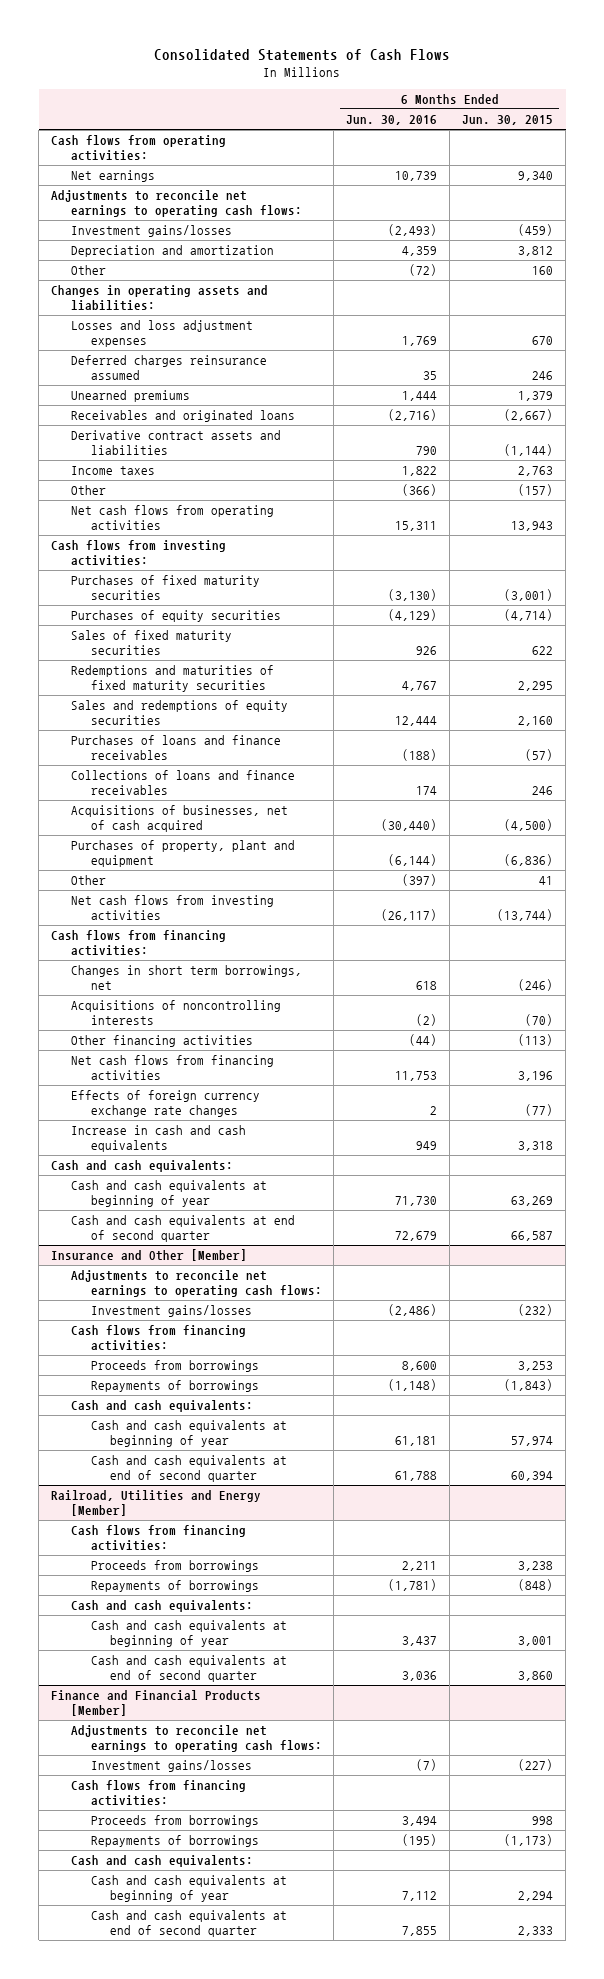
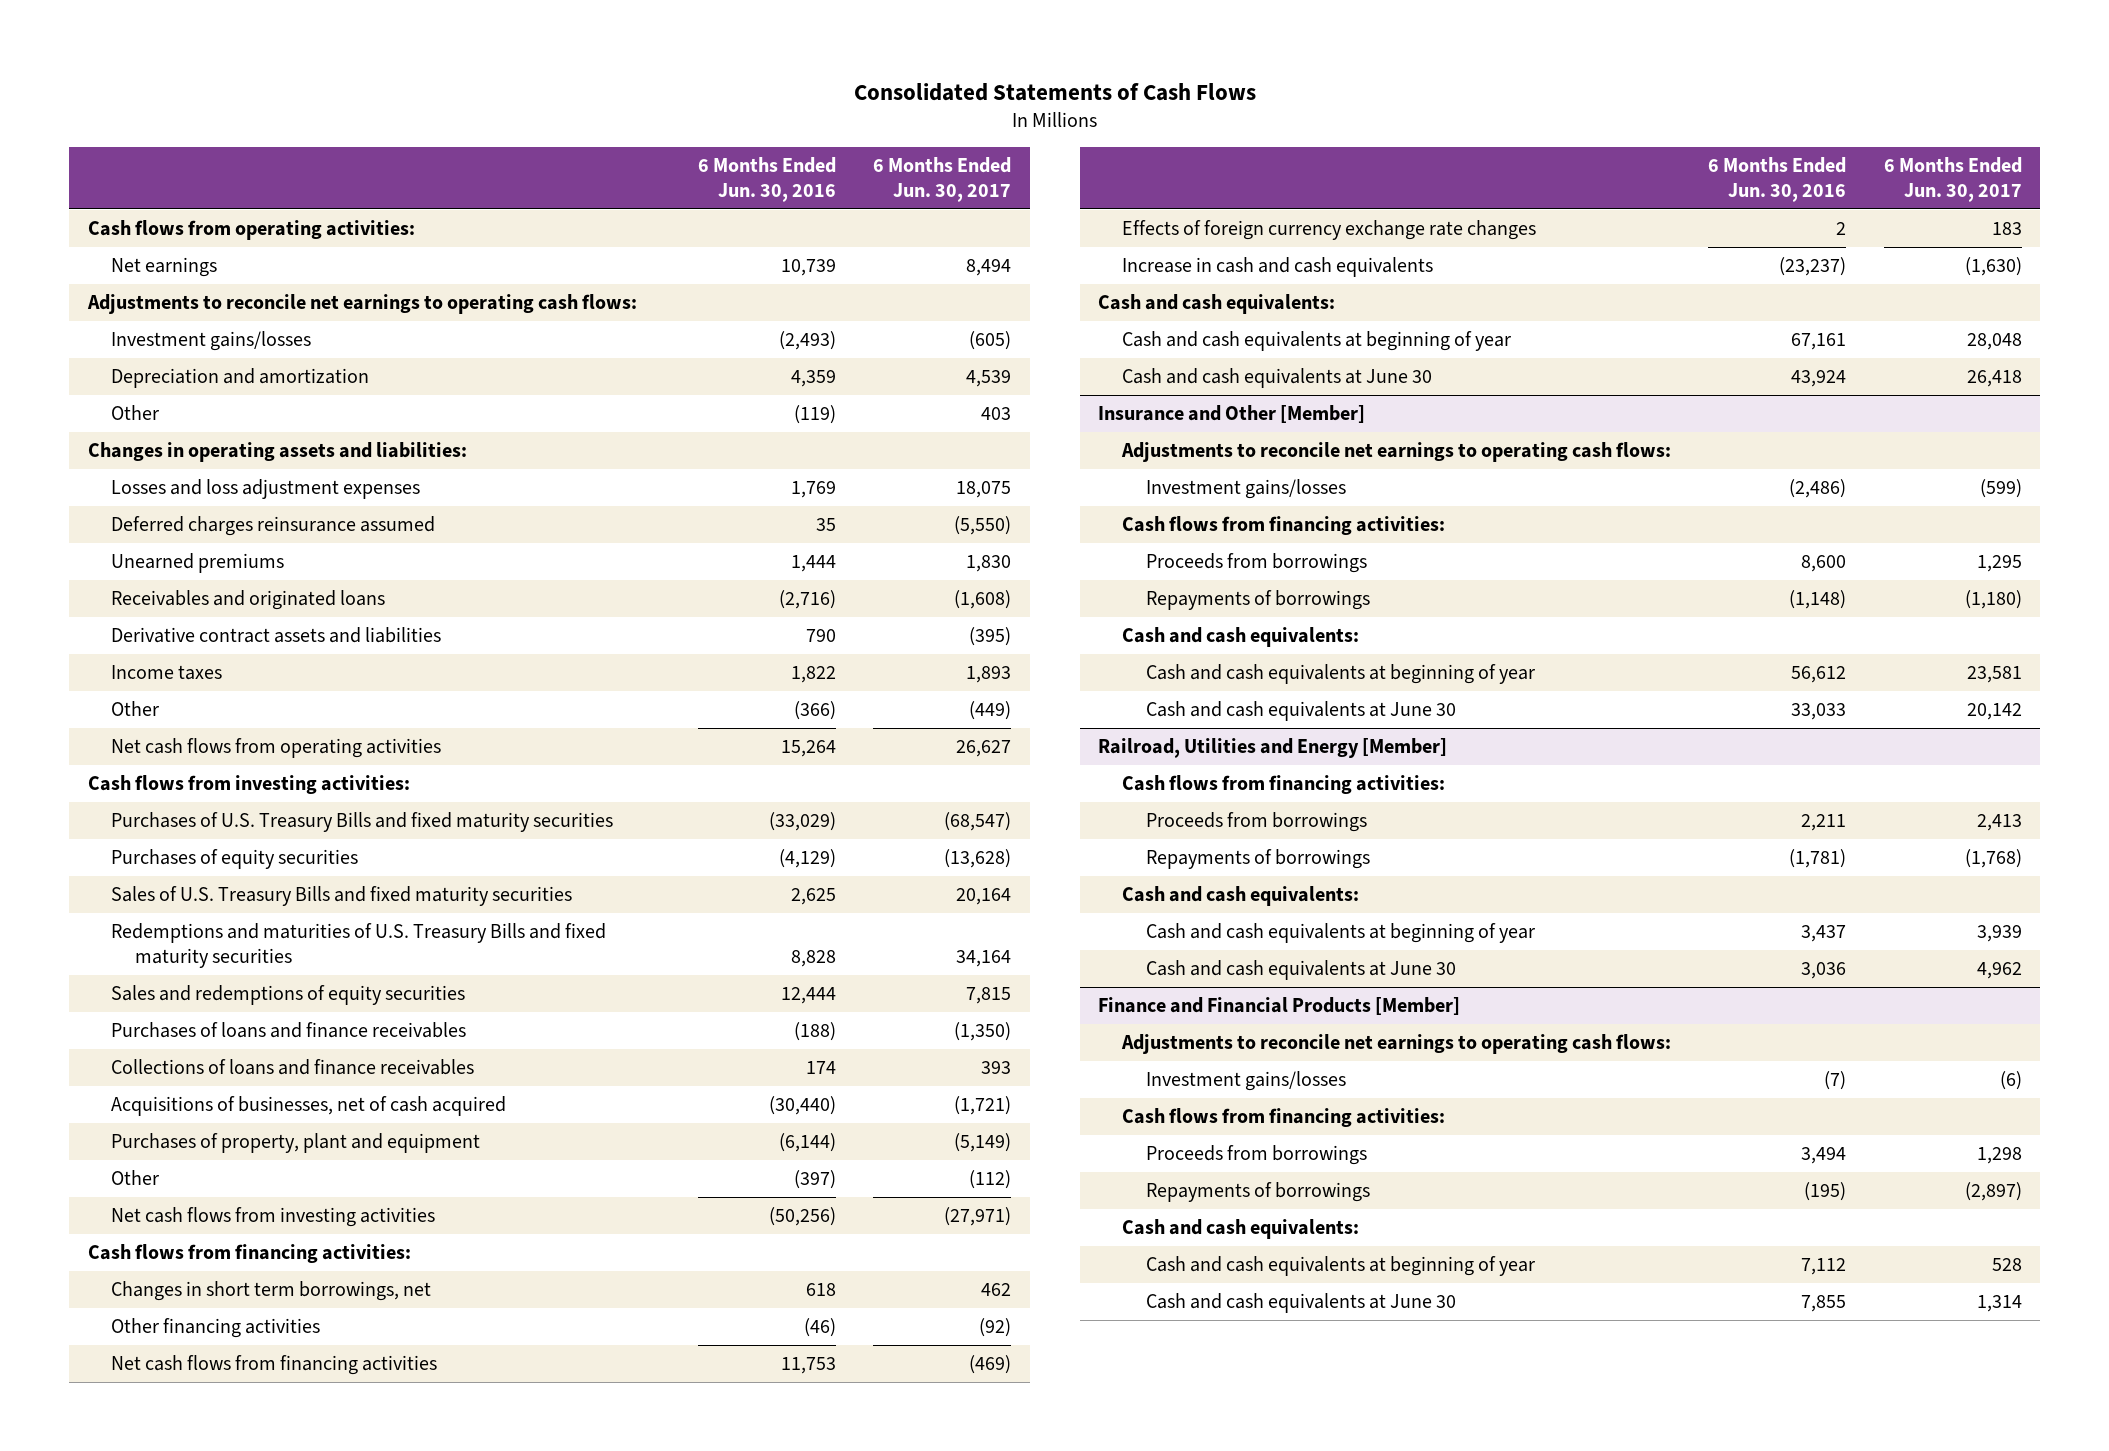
[462,115,554,126] Jun. 30, 2015 -> none
none -> [873,156,1012,202] 6 Months Ended Jun. 30, 2017
[409,264,438,277] (72) -> [793,404,836,424] (119)
[395,521,438,532] 15,311 -> [780,739,836,757] 15,264
[70,575,260,601] Purchases of fixed maturity securities -> [111,811,614,832] Purchases of U.S. Treasury Bills and fixed maturity securities
[388,589,438,602] (3,130) -> [768,811,836,831] (33,029)
[70,630,232,656] Sales of fixed maturity securities -> [111,885,573,906] Sales of U.S. Treasury Bills and fixed maturity securities
[416,646,438,656] 926 -> [790,887,836,905] 2,625
[70,665,274,693] Redemptions and maturities of fixed maturity securities -> [111,922,607,969] Redemptions and maturities of U.S. Treasury Bills and fixed maturity securities
[402,681,438,692] 4,767 -> [790,950,836,968] 8,828
[381,909,438,922] (26,117) -> [768,1206,836,1226] (50,256)
[70,1000,281,1026] Acquisitions of noncontrolling interests -> none
[409,1034,438,1047] (44) -> [803,1317,836,1337] (46)
[416,1141,438,1151] 949 -> [1779,256,1847,276] (23,237)
[395,1196,438,1207] 71,730 -> [1791,332,1847,350] 67,161
[70,1215,295,1243] Cash and cash equivalents at end of second quarter -> [1121,367,1432,388] Cash and cash equivalents at June 30
[395,1231,438,1242] 72,679 -> [1791,369,1847,387] 43,924
[395,1436,438,1447] 61,181 -> [1791,665,1847,683] 56,612
[90,1455,287,1483] Cash and cash equivalents at end of second quarter -> [1145,700,1456,721] Cash and cash equivalents at June 30
[395,1471,438,1482] 61,788 -> [1791,702,1847,720] 33,033
[90,1655,287,1683] Cash and cash equivalents at end of second quarter -> [1145,959,1456,980] Cash and cash equivalents at June 30
[90,1910,287,1938] Cash and cash equivalents at end of second quarter -> [1145,1292,1456,1313] Cash and cash equivalents at June 30

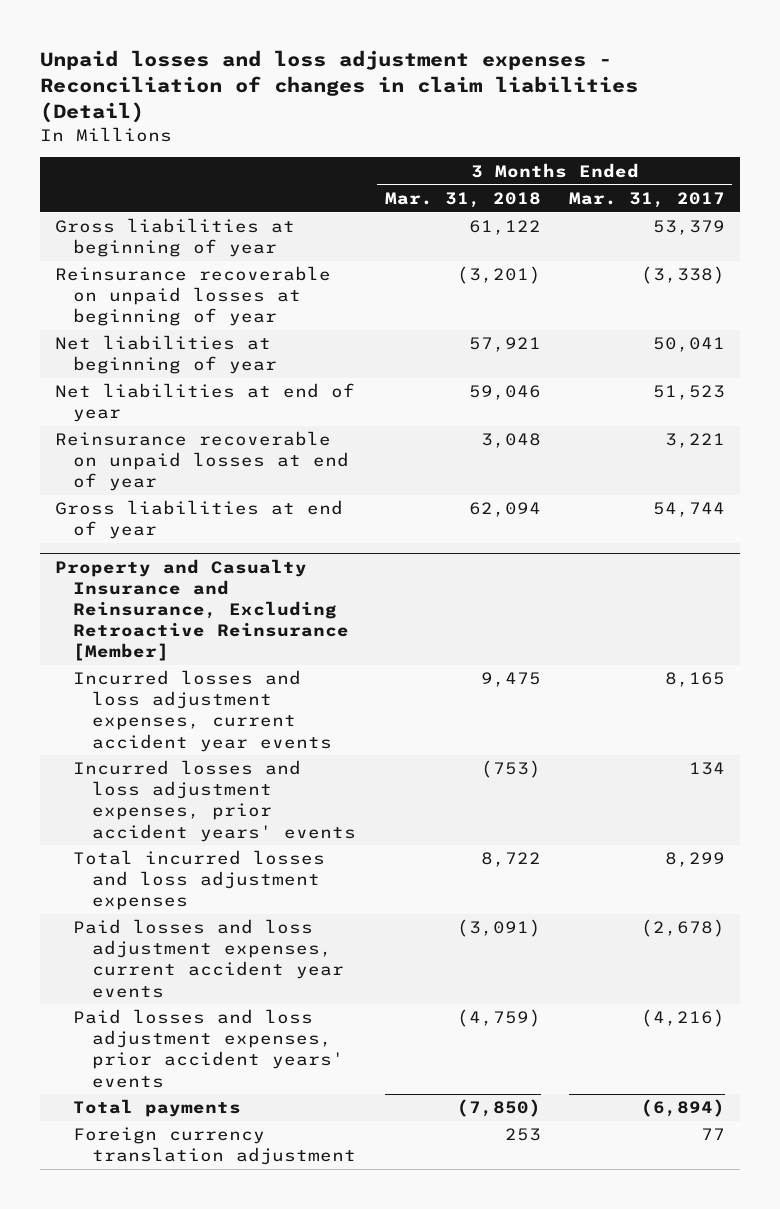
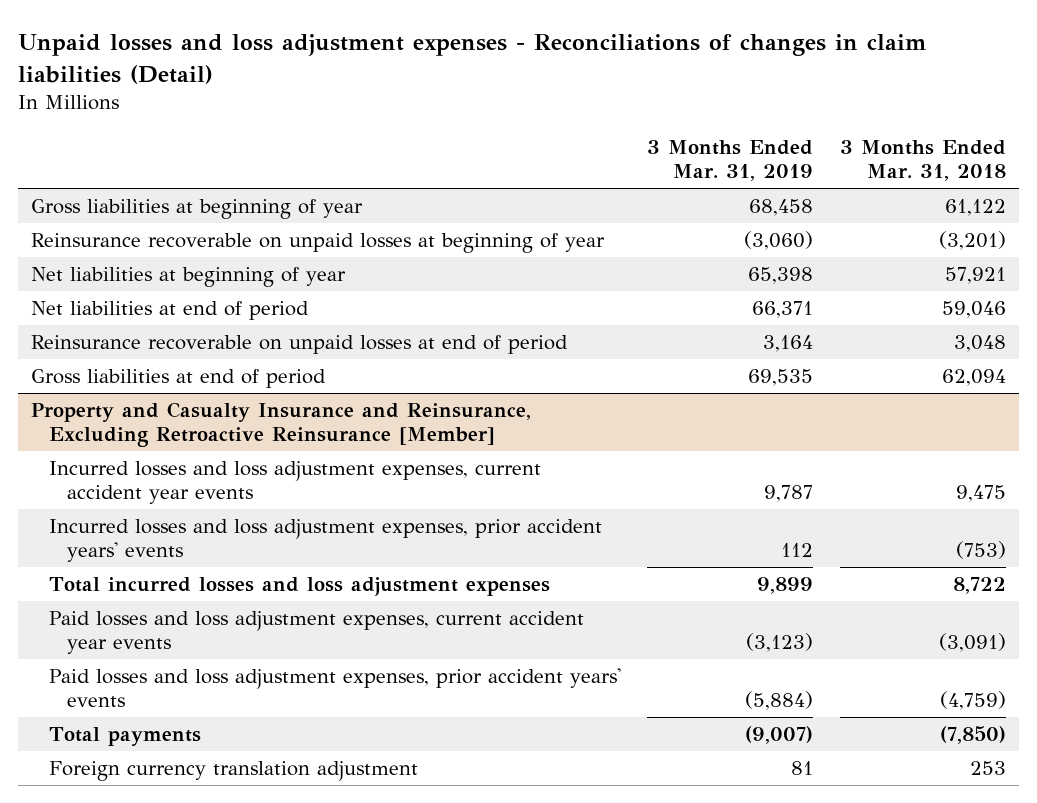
[40,50,639,124] Unpaid losses and loss adjustment expenses - Reconciliation of changes in claim liabilities (Detail) -> [18,33,928,84] Unpaid losses and loss adjustment expenses - Reconciliations of changes in claim liabilities (Detail)
[569,191,726,208] Mar. 31, 2017 -> none
none -> [647,139,814,182] 3 Months Ended Mar. 31, 2019
[54,383,355,423] Net liabilities at end of year -> [31,301,310,321] Net liabilities at end of period
[54,431,350,492] Reinsurance recoverable on unpaid losses at end of year -> [31,335,569,355] Reinsurance recoverable on unpaid losses at end of period
[54,500,343,540] Gross liabilities at end of year -> [31,369,327,389] Gross liabilities at end of period

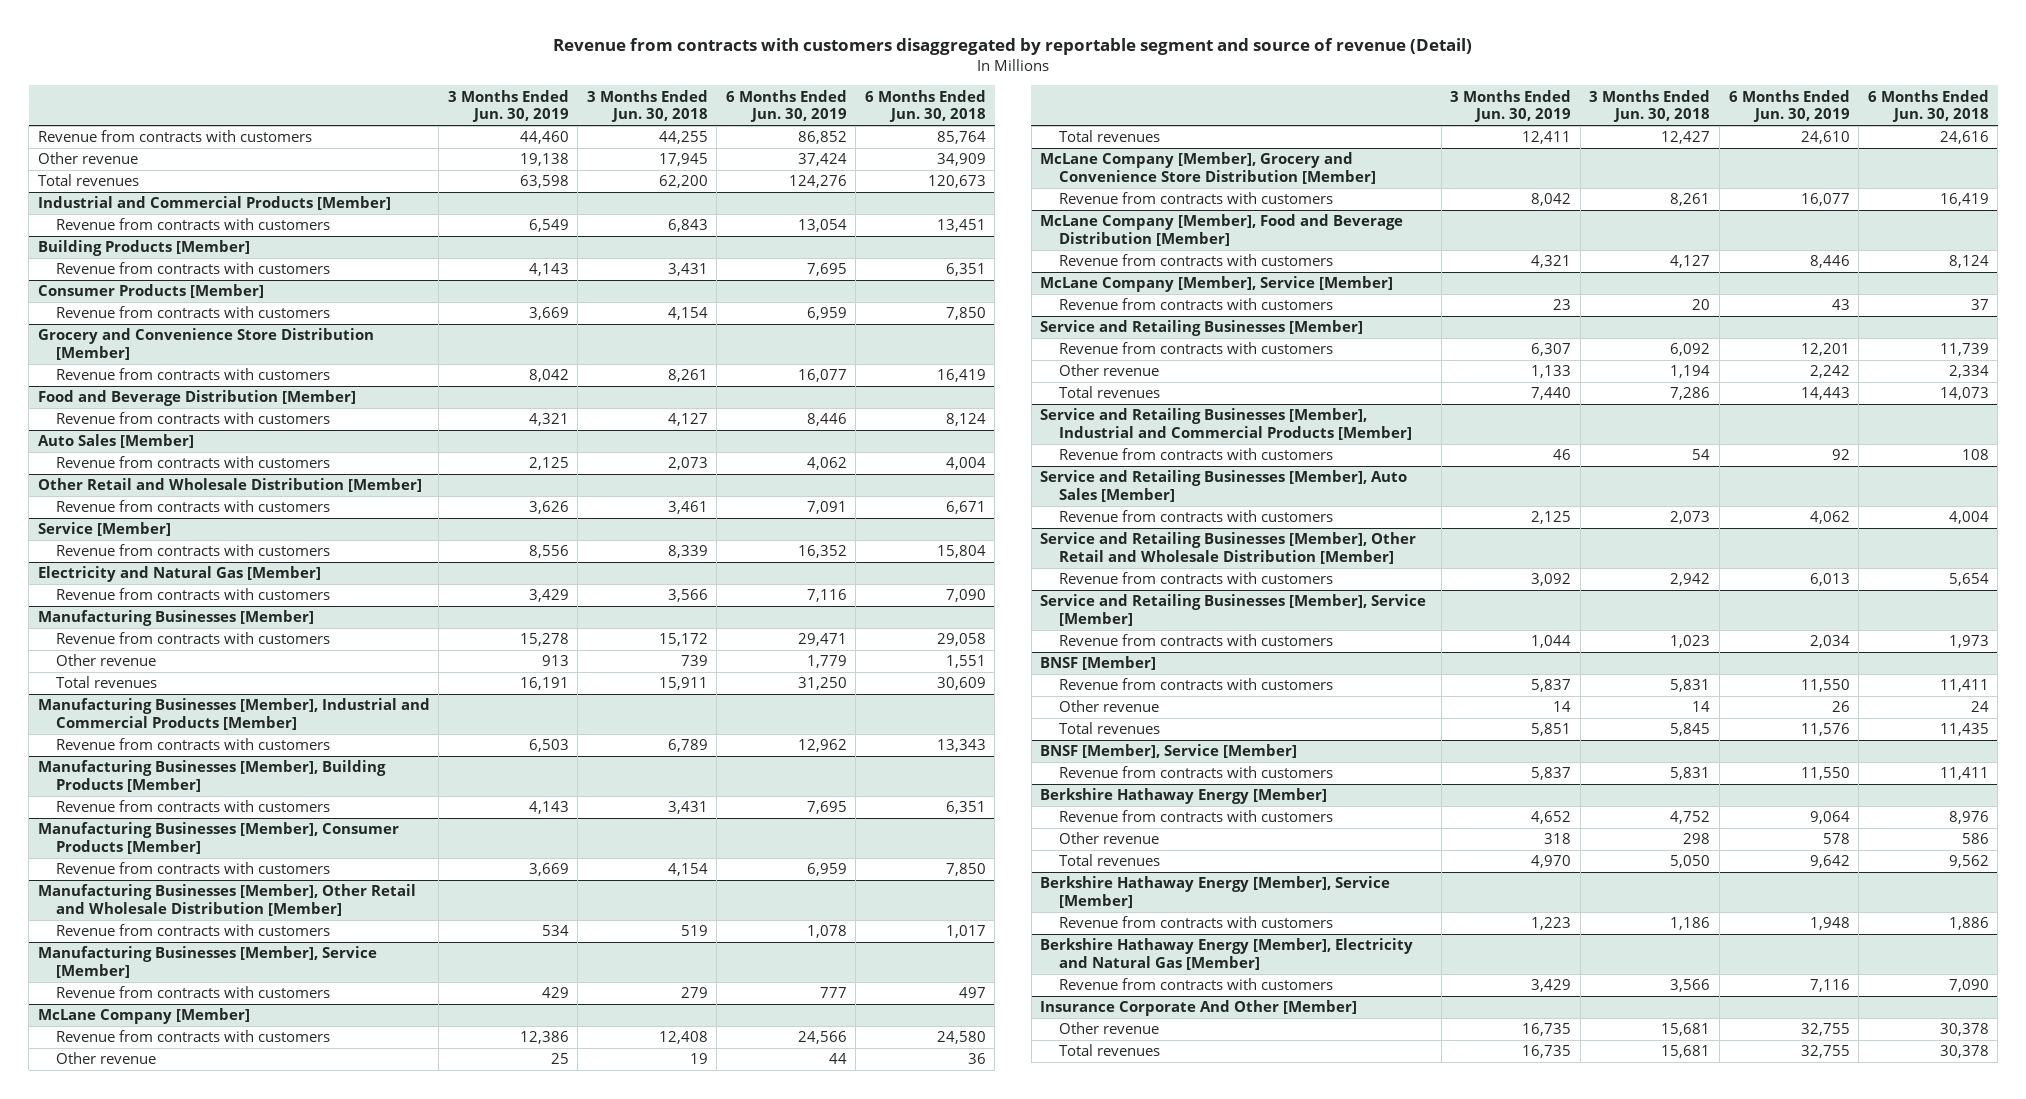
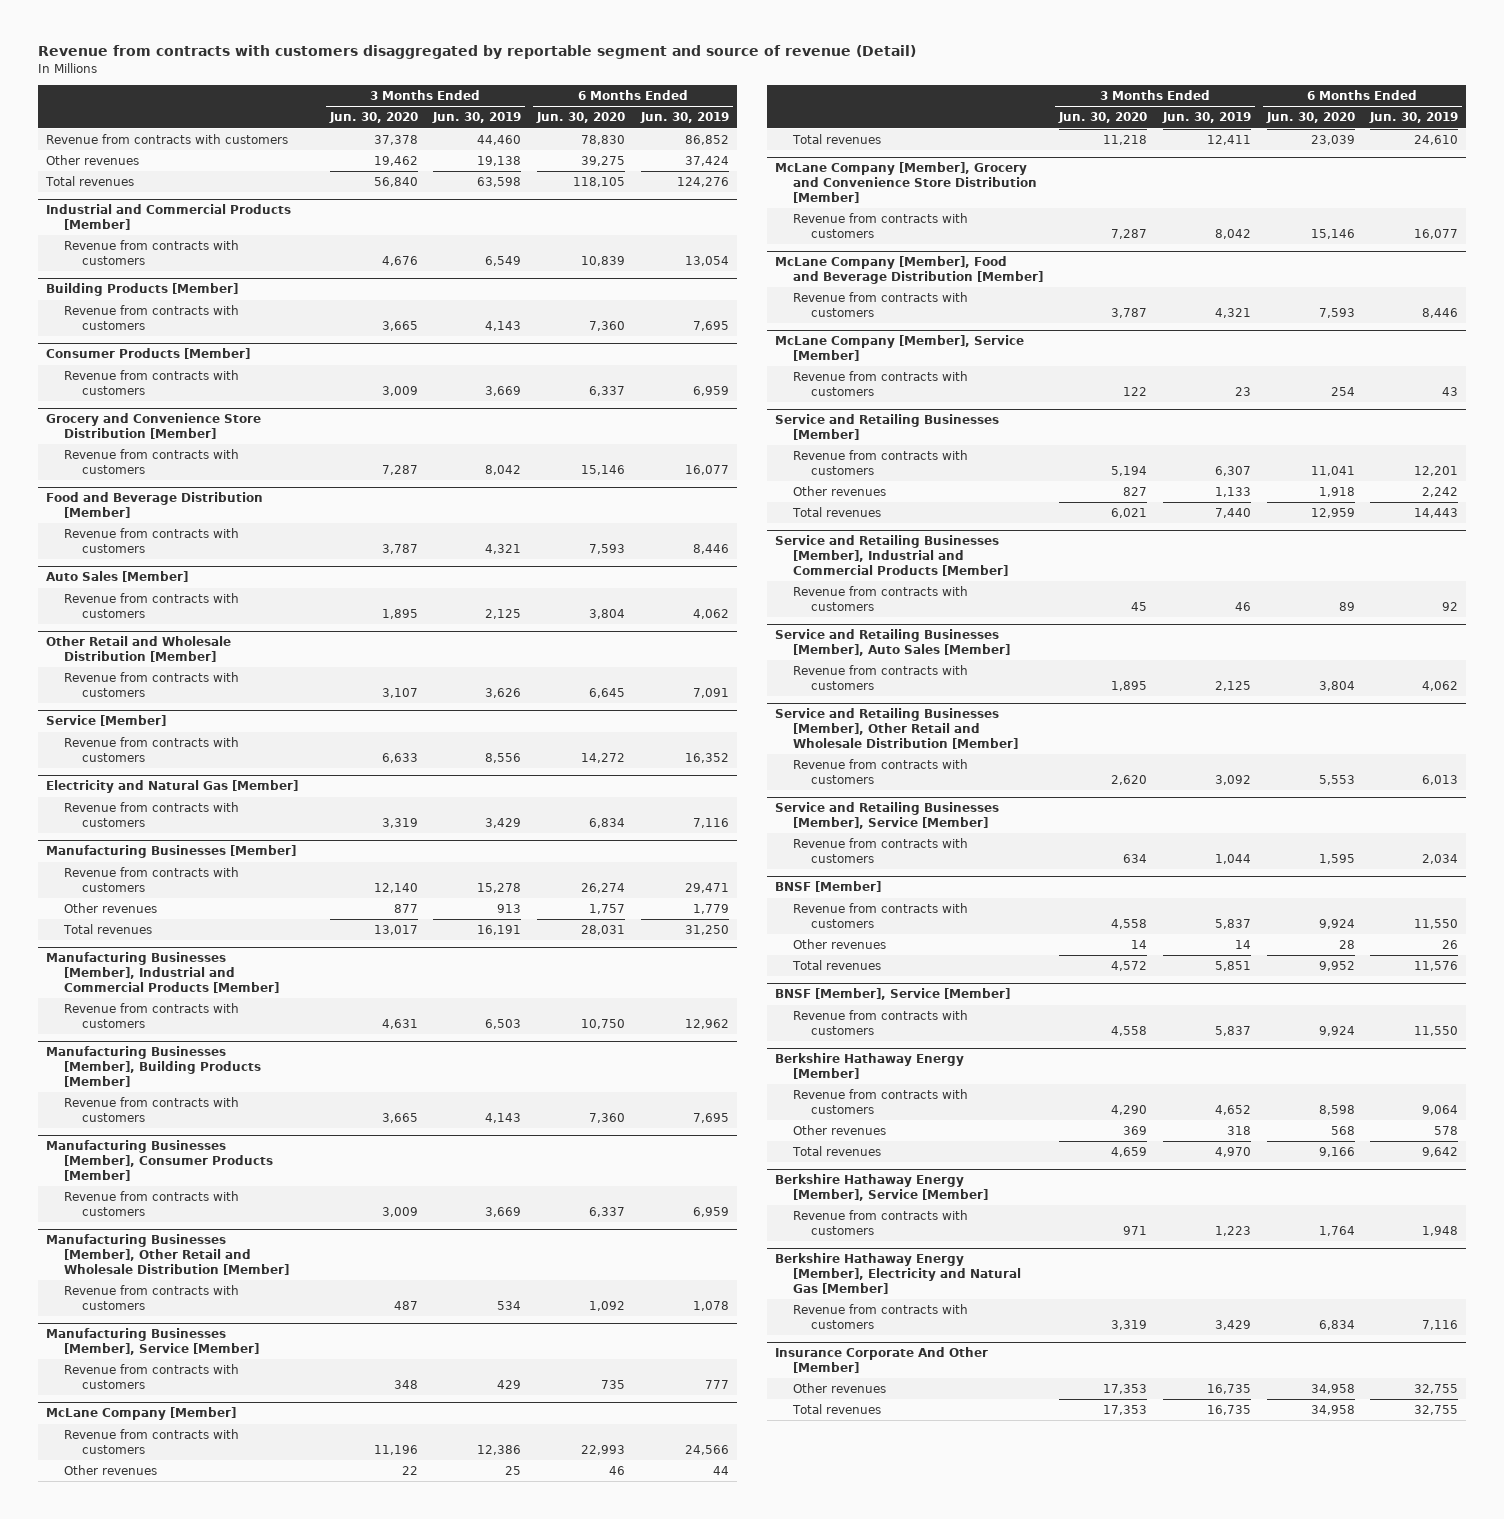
[586,89,708,123] 3 Months Ended Jun. 30, 2018 -> none
[864,89,986,123] 6 Months Ended Jun. 30, 2018 -> none
none -> [328,112,418,124] Jun. 30, 2020
none -> [536,112,626,124] Jun. 30, 2020
[37,152,138,165] Other revenue -> [45,155,139,166] Other revenues
[55,654,156,667] Other revenue -> [63,903,157,914] Other revenues
[55,1052,156,1065] Other revenue -> [63,1465,157,1476] Other revenues
[1058,364,1159,377] Other revenue -> [793,486,887,497] Other revenues
[1058,700,1159,713] Other revenue -> [793,939,887,950] Other revenues
[1058,832,1159,845] Other revenue -> [793,1125,887,1136] Other revenues
[1058,1022,1159,1035] Other revenue -> [793,1383,887,1394] Other revenues

